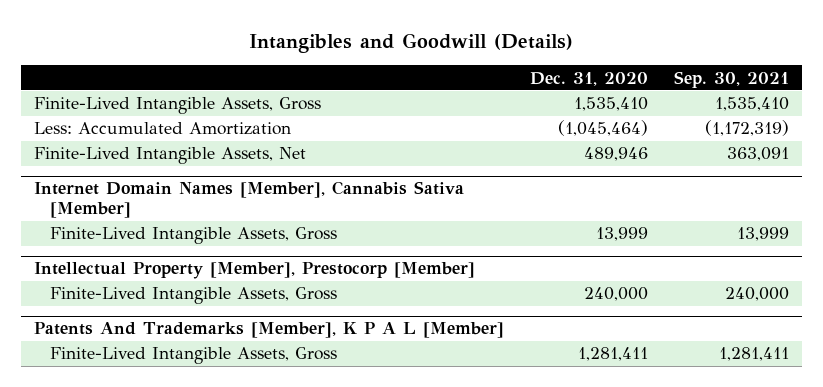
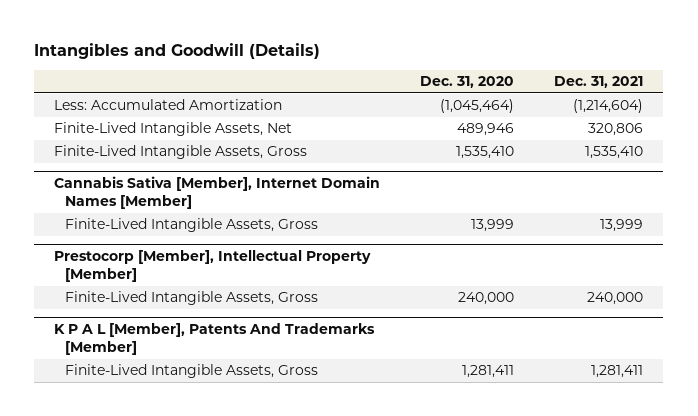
[673,70,789,88] Sep. 30, 2021 -> none
none -> [554,75,644,88] Dec. 31, 2021
[34,97,322,115] Finite-Lived Intangible Assets, Gross -> [54,145,308,160] Finite-Lived Intangible Assets, Gross
[34,181,465,219] Internet Domain Names [Member], Cannabis Sativa [Member] -> [54,176,381,209] Cannabis Sativa [Member], Internet Domain Names [Member]
[34,262,476,280] Intellectual Property [Member], Prestocorp [Member] -> [54,250,372,282] Prestocorp [Member], Intellectual Property [Member]
[34,322,505,339] Patents And Trademarks [Member], K P A L [Member] -> [54,323,376,355] K P A L [Member], Patents And Trademarks [Member]

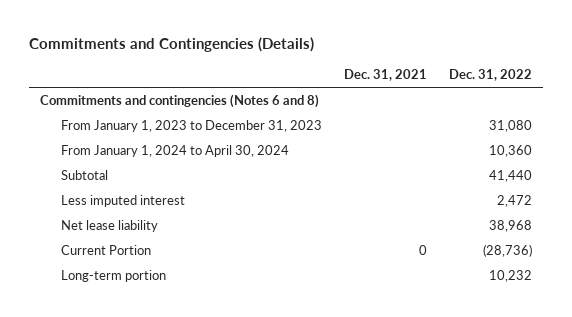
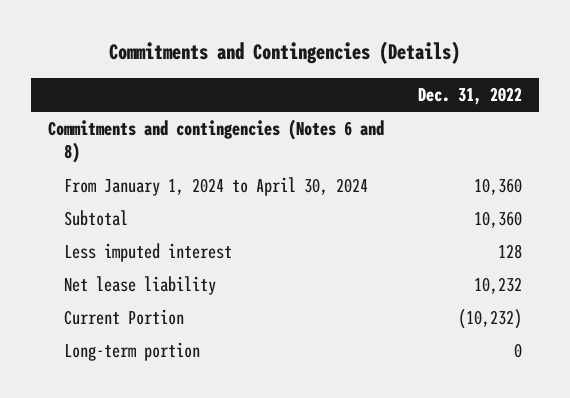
[343,69,427,82] Dec. 31, 2021 -> none
[60,120,322,133] From January 1, 2023 to December 31, 2023 -> none
[489,170,533,183] 41,440 -> [474,211,523,229] 10,360
[497,195,533,208] 2,472 -> [498,244,523,260] 128
[489,220,533,233] 38,968 -> [474,277,523,295] 10,232
[483,244,533,258] (28,736) -> [458,309,523,330] (10,232)
[489,270,533,283] 10,232 -> [514,343,523,359] 0

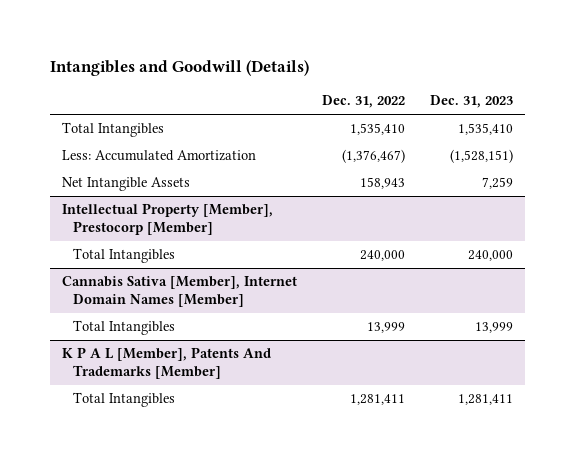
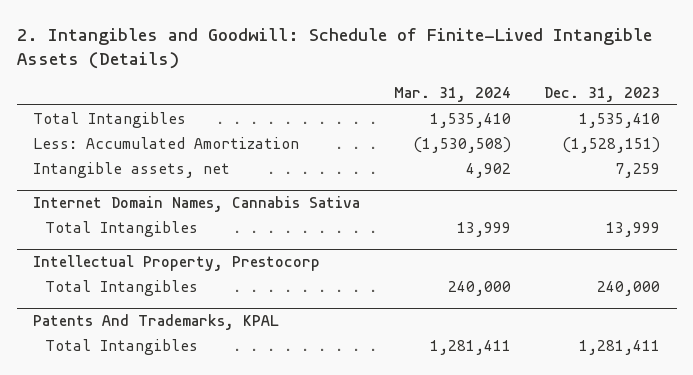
[49,60,309,77] Intangibles and Goodwill (Details) -> [16,27,652,69] 2. Intangibles and Goodwill: Schedule of Finite-Lived Intangible Assets (Details)
[321,95,405,109] Dec. 31, 2022 -> none
none -> [393,86,511,102] Mar. 31, 2024
[62,203,274,235] Intellectual Property [Member], Prestocorp [Member] -> none
[73,248,176,264] Total Intangibles -> none
[62,177,191,192] Net Intangible Assets -> [33,161,231,178] Intangible assets, net
[62,276,298,307] Cannabis Sativa [Member], Internet Domain Names [Member] -> [33,196,361,213] Internet Domain Names, Cannabis Sativa
[62,347,272,379] K P A L [Member], Patents And Trademarks [Member] -> none
none -> [33,255,321,272] Intellectual Property, Prestocorp
none -> [45,279,199,296] Total Intangibles
none -> [33,314,280,331] Patents And Trademarks, KPAL

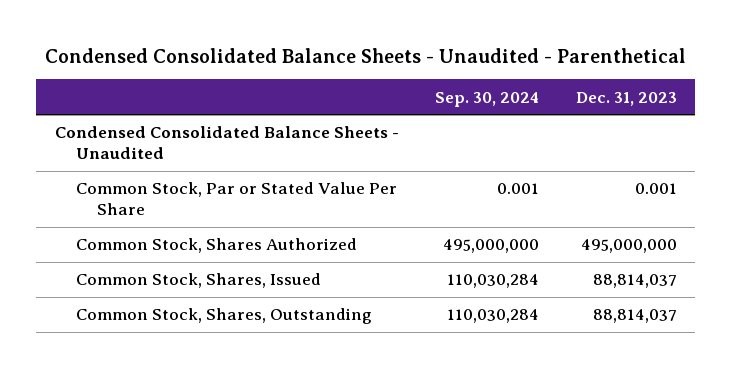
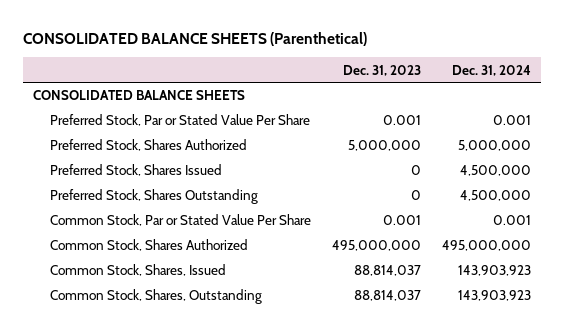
[44,47,686,63] Condensed Consolidated Balance Sheets - Unaudited - Parenthetical -> [22,31,367,46] CONSOLIDATED BALANCE SHEETS (Parenthetical)
[435,91,540,107] Sep. 30, 2024 -> none
none -> [451,64,531,76] Dec. 31, 2024
[54,126,399,160] Condensed Consolidated Balance Sheets - Unaudited -> [32,90,245,101] CONSOLIDATED BALANCE SHEETS
none -> [50,114,311,127] Preferred Stock, Par or Stated Value Per Share
none -> [50,139,248,152] Preferred Stock, Shares Authorized
none -> [50,164,223,177] Preferred Stock, Shares Issued
none -> [50,189,259,205] Preferred Stock, Shares Outstanding

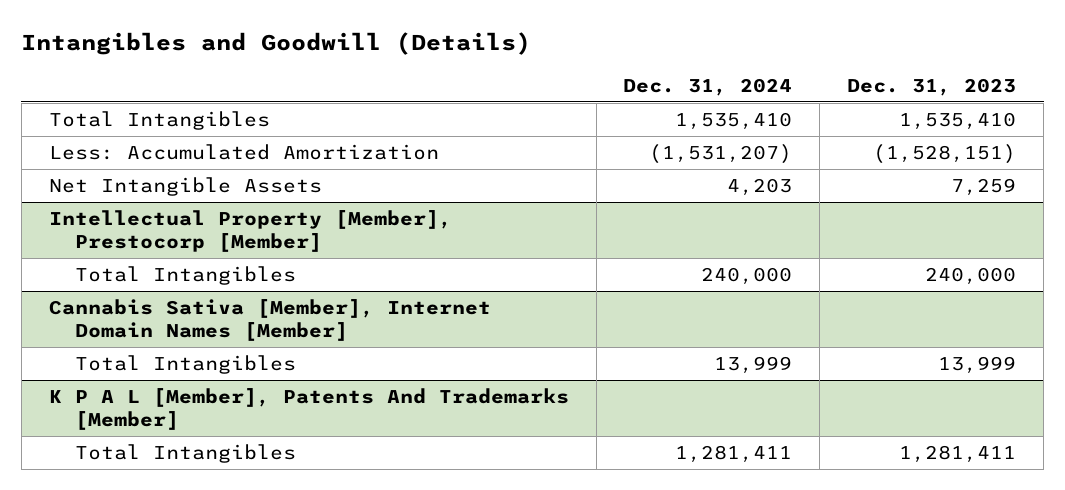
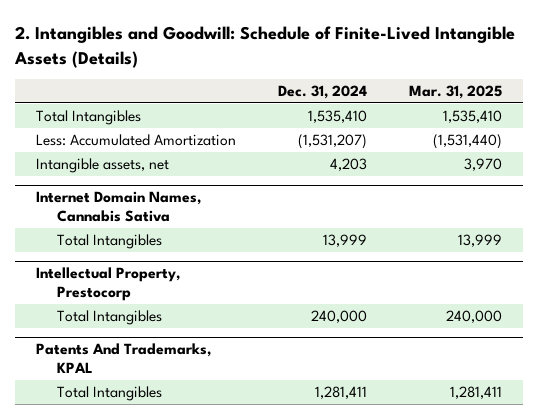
[21,32,532,56] Intangibles and Goodwill (Details) -> [14,26,516,68] 2. Intangibles and Goodwill: Schedule of Finite-Lived Intangible Assets (Details)
[847,77,1017,96] Dec. 31, 2023 -> none
none -> [408,84,502,99] Mar. 31, 2025
[48,209,452,252] Intellectual Property [Member], Prestocorp [Member] -> none
[75,265,297,285] Total Intangibles -> none
[48,176,322,196] Net Intangible Assets -> [36,157,170,173] Intangible assets, net
[48,298,491,341] Cannabis Sativa [Member], Internet Domain Names [Member] -> [36,191,202,223] Internet Domain Names, Cannabis Sativa
[48,387,569,430] K P A L [Member], Patents And Trademarks [Member] -> none
none -> [36,267,181,302] Intellectual Property, Prestocorp
none -> [56,309,162,325] Total Intangibles
none -> [36,343,212,374] Patents And Trademarks, KPAL

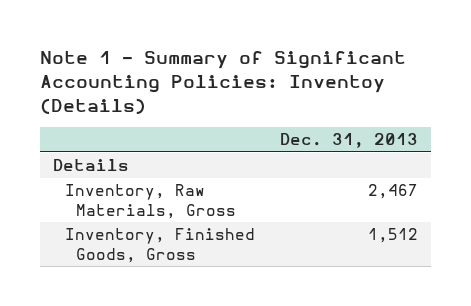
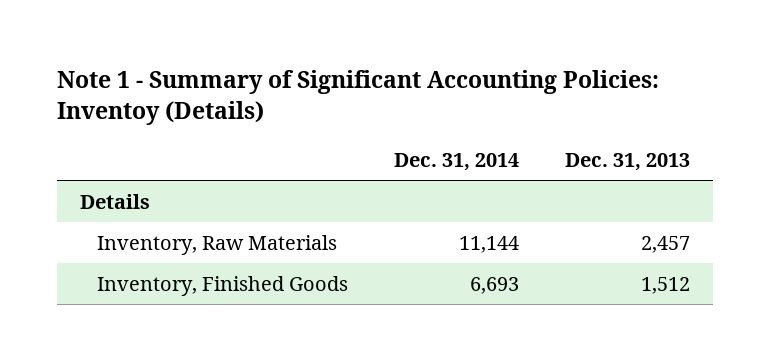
none -> [393,152,519,171] Dec. 31, 2014
[64,184,237,219] Inventory, Raw Materials, Gross -> [96,234,337,255] Inventory, Raw Materials
[368,184,419,200] 2,467 -> [640,235,690,253] 2,457
[64,228,255,263] Inventory, Finished Goods, Gross -> [96,275,348,296] Inventory, Finished Goods

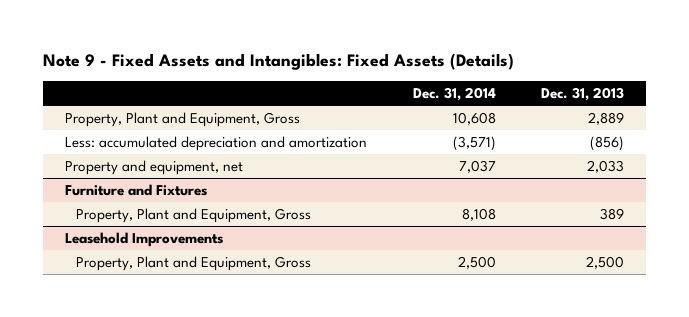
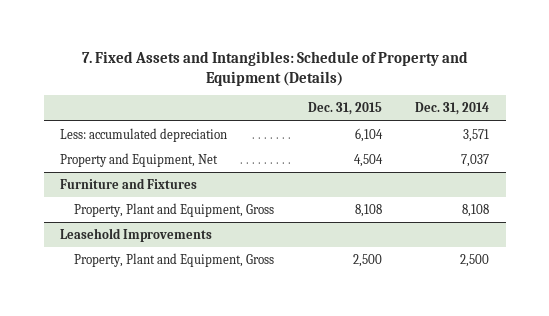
[42,53,514,71] Note 9 - Fixed Assets and Intangibles: Fixed Assets (Details) -> [81,51,468,86] 7. Fixed Assets and Intangibles: Schedule of Property and Equipment (Details)
[540,87,624,102] Dec. 31, 2013 -> none
none -> [307,102,382,116] Dec. 31, 2015
[65,111,301,127] Property, Plant and Equipment, Gross -> none
[65,135,368,151] Less: accumulated depreciation and amortization -> [60,128,228,143] Less: accumulated depreciation
[452,135,496,151] (3,571) -> [463,129,490,143] 3,571
[65,159,244,175] Property and equipment, net -> [60,153,219,168] Property and Equipment, Net

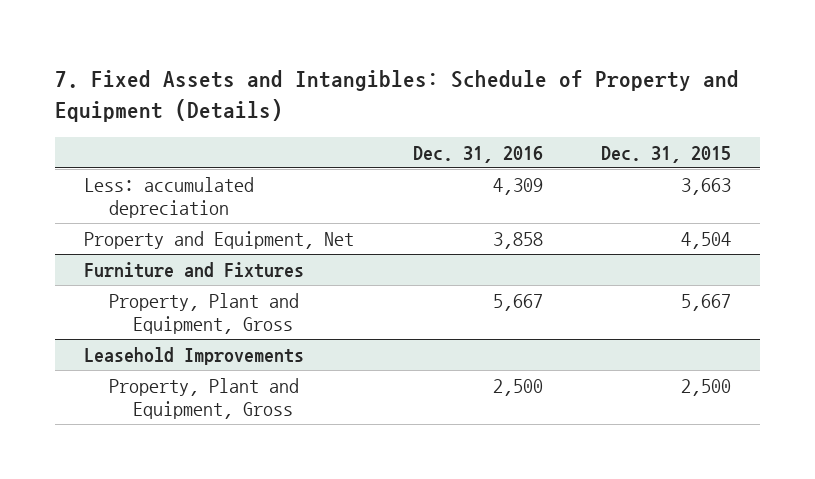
[415,102,490,116] Dec. 31, 2014 -> none
none -> [412,145,543,163] Dec. 31, 2016
[354,128,383,143] 6,104 -> [680,177,731,195] 3,663
[354,204,382,218] 8,108 -> [680,293,731,311] 5,667

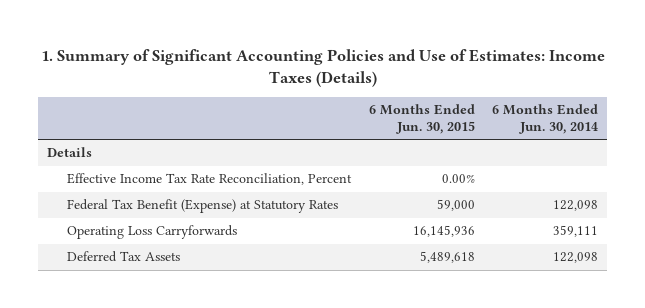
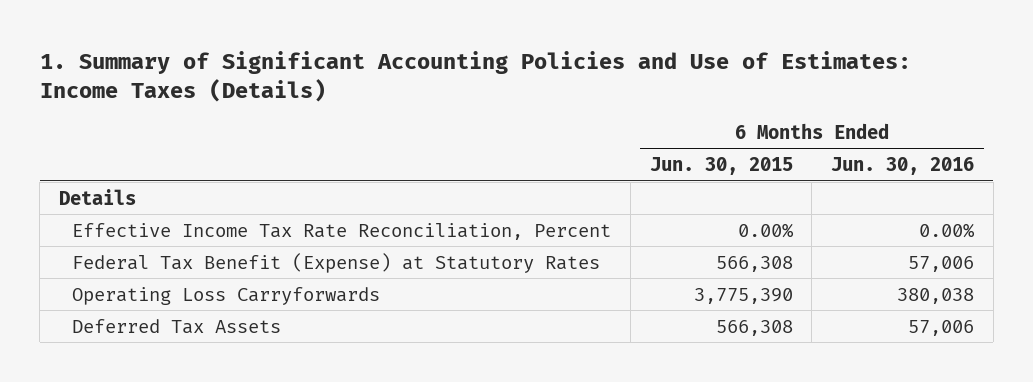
[492,104,599,135] 6 Months Ended Jun. 30, 2014 -> none
none -> [831,157,975,176] Jun. 30, 2016
[436,199,475,212] 59,000 -> [715,255,793,272] 566,308
[412,225,475,238] 16,145,936 -> [693,287,793,304] 3,775,390
[419,251,475,264] 5,489,618 -> [715,319,793,336] 566,308

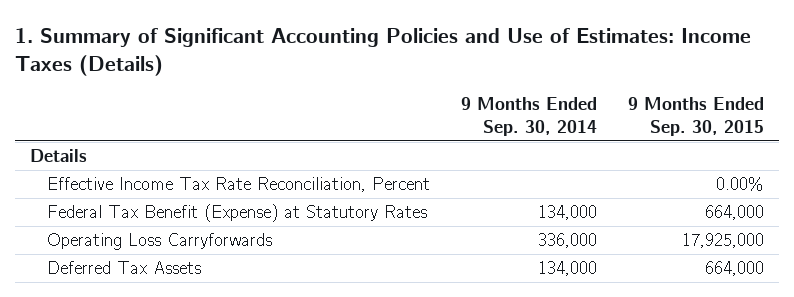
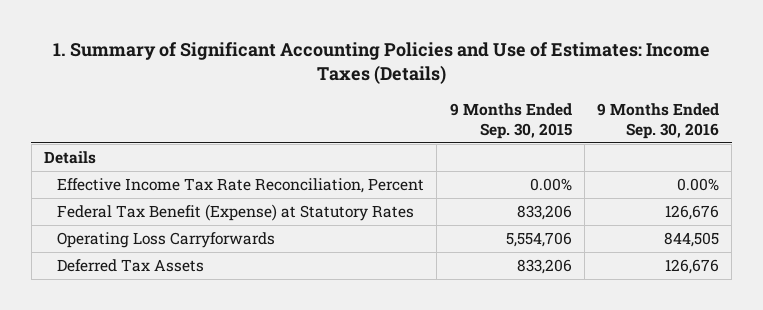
[461,97,598,137] 9 Months Ended Sep. 30, 2014 -> none
none -> [597,102,720,139] 9 Months Ended Sep. 30, 2016
[704,205,764,221] 664,000 -> [516,205,572,221] 833,206
[681,233,764,249] 17,925,000 -> [505,232,572,248] 5,554,706
[704,261,764,277] 664,000 -> [516,259,572,275] 833,206

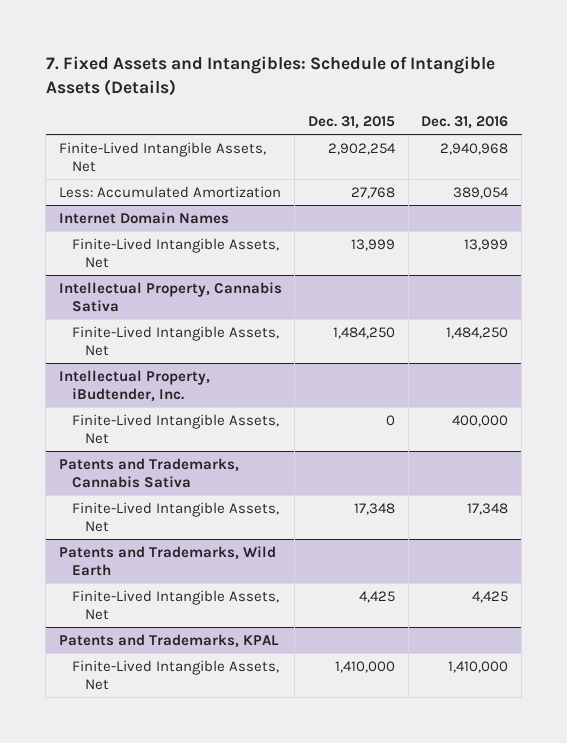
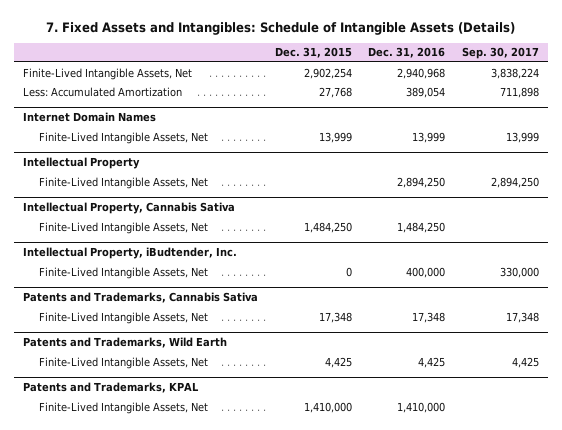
none -> [462,47,540,60] Sep. 30, 2017
none -> [22,157,140,170] Intellectual Property
none -> [39,176,209,189] Finite-Lived Intangible Assets, Net

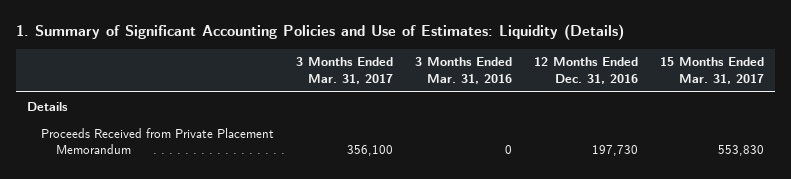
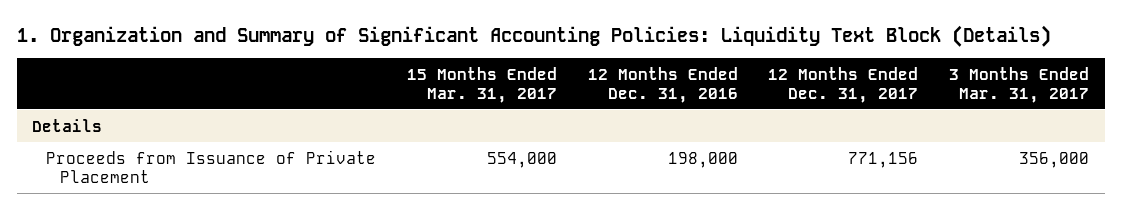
[15,23,624,40] 1. Summary of Significant Accounting Policies and Use of Estimates: Liquidity (Details) -> [16,24,1051,47] 1. Organization and Summary of Significant Accounting Policies: Liquidity Text Block (Details)
[415,57,513,84] 3 Months Ended Mar. 31, 2016 -> none
none -> [768,66,919,103] 12 Months Ended Dec. 31, 2017
[41,127,275,155] Proceeds Received from Private Placement Memorandum -> [45,149,376,183] Proceeds from Issuance of Private Placement
[347,145,394,157] 356,100 -> [1019,151,1090,168] 356,000
[592,145,639,157] 197,730 -> [667,151,738,168] 198,000
[717,145,764,157] 553,830 -> [486,151,557,168] 554,000

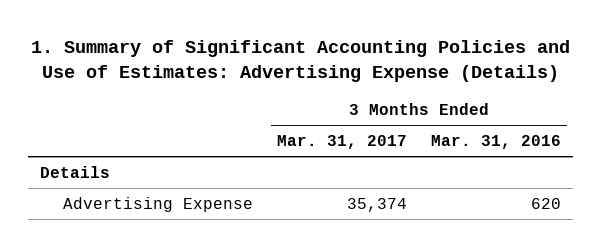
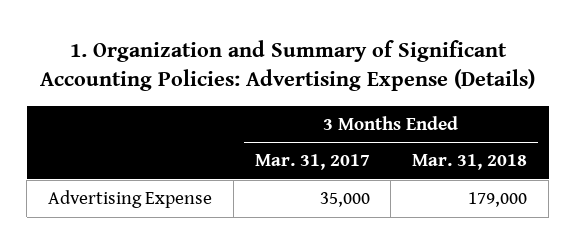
[30,40,570,83] 1. Summary of Significant Accounting Policies and Use of Estimates: Advertising Expense (Details) -> [39,39,535,92] 1. Organization and Summary of Significant Accounting Policies: Advertising Expense (Details)
[430,135,561,150] Mar. 31, 2016 -> none
none -> [412,154,528,171] Mar. 31, 2018
[40,165,111,178] Details -> none
[347,197,408,212] 35,374 -> [319,192,370,208] 35,000

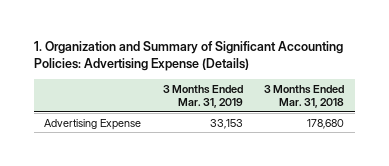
[254,154,370,171] Mar. 31, 2017 -> none
none -> [162,84,243,109] 3 Months Ended Mar. 31, 2019
[468,192,528,208] 179,000 -> [307,118,345,129] 178,680

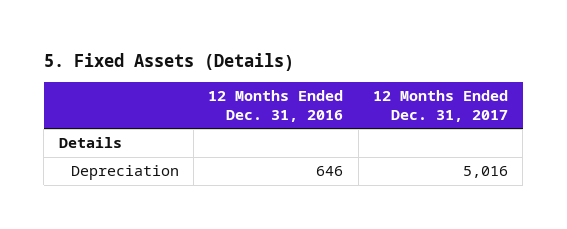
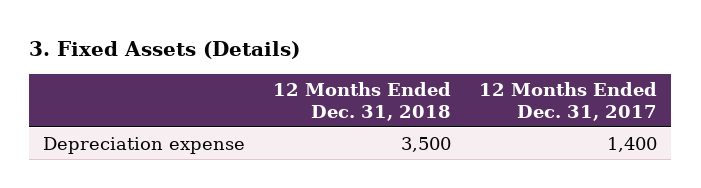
[43,53,294,72] 5. Fixed Assets (Details) -> [29,41,301,60] 3. Fixed Assets (Details)
[208,90,344,122] 12 Months Ended Dec. 31, 2016 -> none
none -> [273,81,452,121] 12 Months Ended Dec. 31, 2018
[58,137,122,149] Details -> none
[70,165,179,181] Depreciation -> [43,136,246,154] Depreciation expense
[463,166,509,179] 5,016 -> [607,136,658,152] 1,400

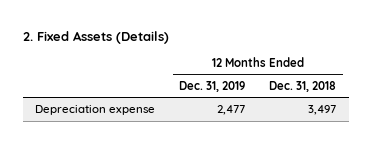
[29,41,301,60] 3. Fixed Assets (Details) -> [22,30,169,44] 2. Fixed Assets (Details)
[479,81,658,121] 12 Months Ended Dec. 31, 2017 -> none
none -> [179,80,246,92] Dec. 31, 2019
[401,136,452,152] 3,500 -> [308,105,337,116] 3,497

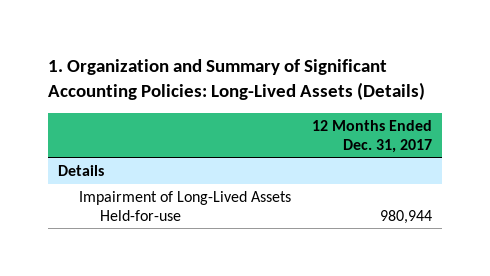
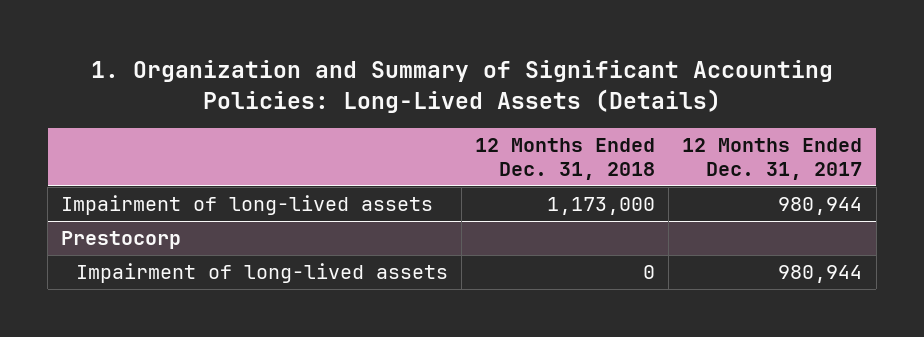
none -> [475,138,656,181] 12 Months Ended Dec. 31, 2018
[57,165,104,177] Details -> none
[79,191,292,221] Impairment of Long-Lived Assets Held-for-use -> [61,194,434,215] Impairment of long-lived assets
none -> [61,230,182,249] Prestocorp
none -> [75,262,448,283] Impairment of long-lived assets

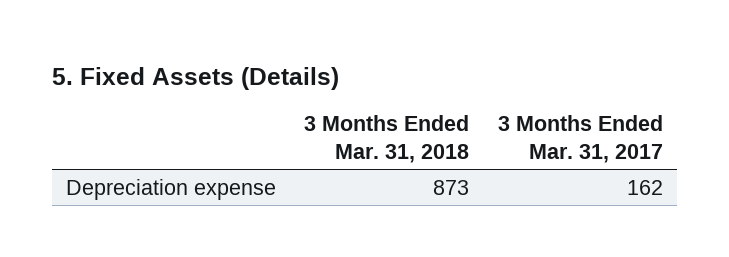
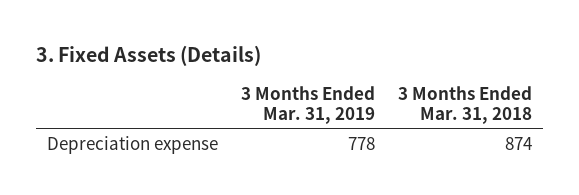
[51,66,339,90] 5. Fixed Assets (Details) -> [36,45,262,67] 3. Fixed Assets (Details)
[497,115,663,163] 3 Months Ended Mar. 31, 2017 -> none
none -> [241,85,376,124] 3 Months Ended Mar. 31, 2019
[433,179,470,195] 873 -> [504,137,532,151] 874

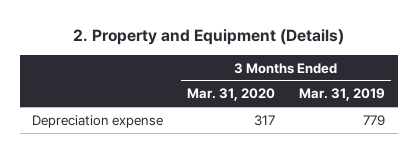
[36,45,262,67] 3. Fixed Assets (Details) -> [72,29,344,46] 2. Property and Equipment (Details)
[397,85,532,124] 3 Months Ended Mar. 31, 2018 -> none
none -> [187,88,276,102] Mar. 31, 2020
[348,137,376,151] 778 -> [363,114,386,126] 779

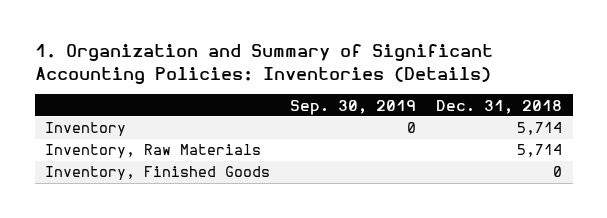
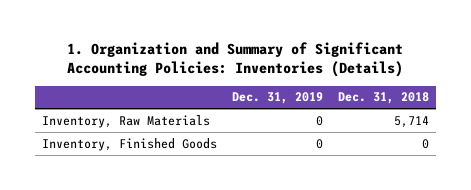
[290,99,417,115] Sep. 30, 2019 -> none
none -> [231,92,323,105] Dec. 31, 2019
[44,122,126,137] Inventory -> none

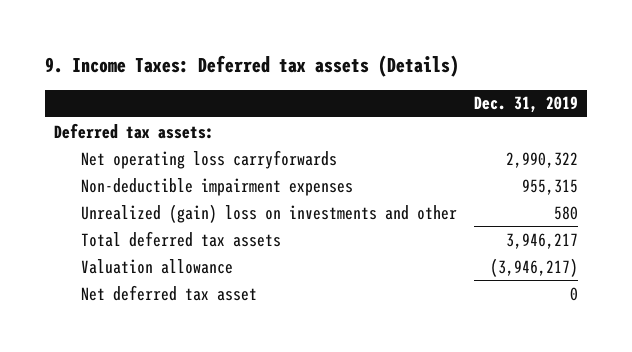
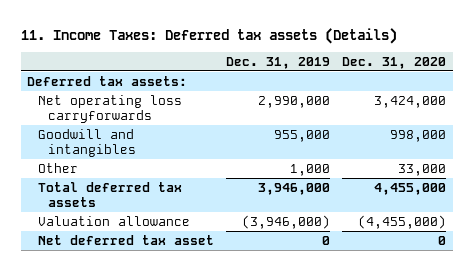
[45,55,460,78] 9. Income Taxes: Deferred tax assets (Details) -> [20,28,397,45] 11. Income Taxes: Deferred tax assets (Details)
none -> [342,57,447,70] Dec. 31, 2020
[80,177,353,196] Non-deductible impairment expenses -> none
[80,203,457,223] Unrealized (gain) loss on investments and other -> none
[506,151,579,168] 2,990,322 -> [258,95,331,108] 2,990,000
none -> [37,128,137,158] Goodwill and intangibles
none -> [37,162,78,173] Other
[506,232,579,249] 3,946,217 -> [258,182,331,195] 3,946,000
[490,257,579,277] (3,946,217) -> [242,214,331,229] (3,946,000)

